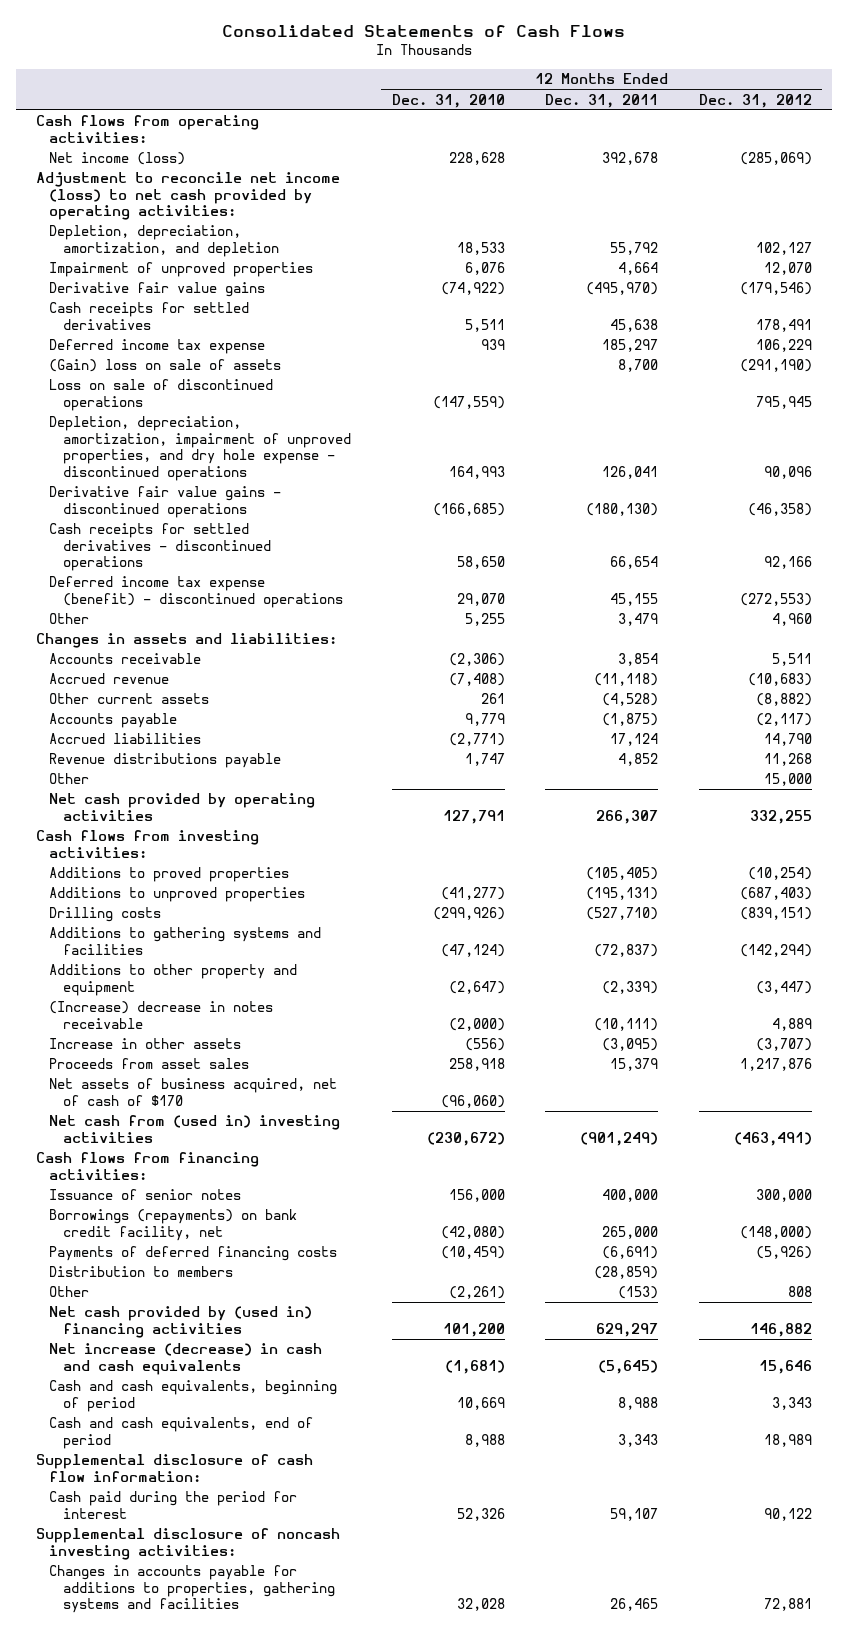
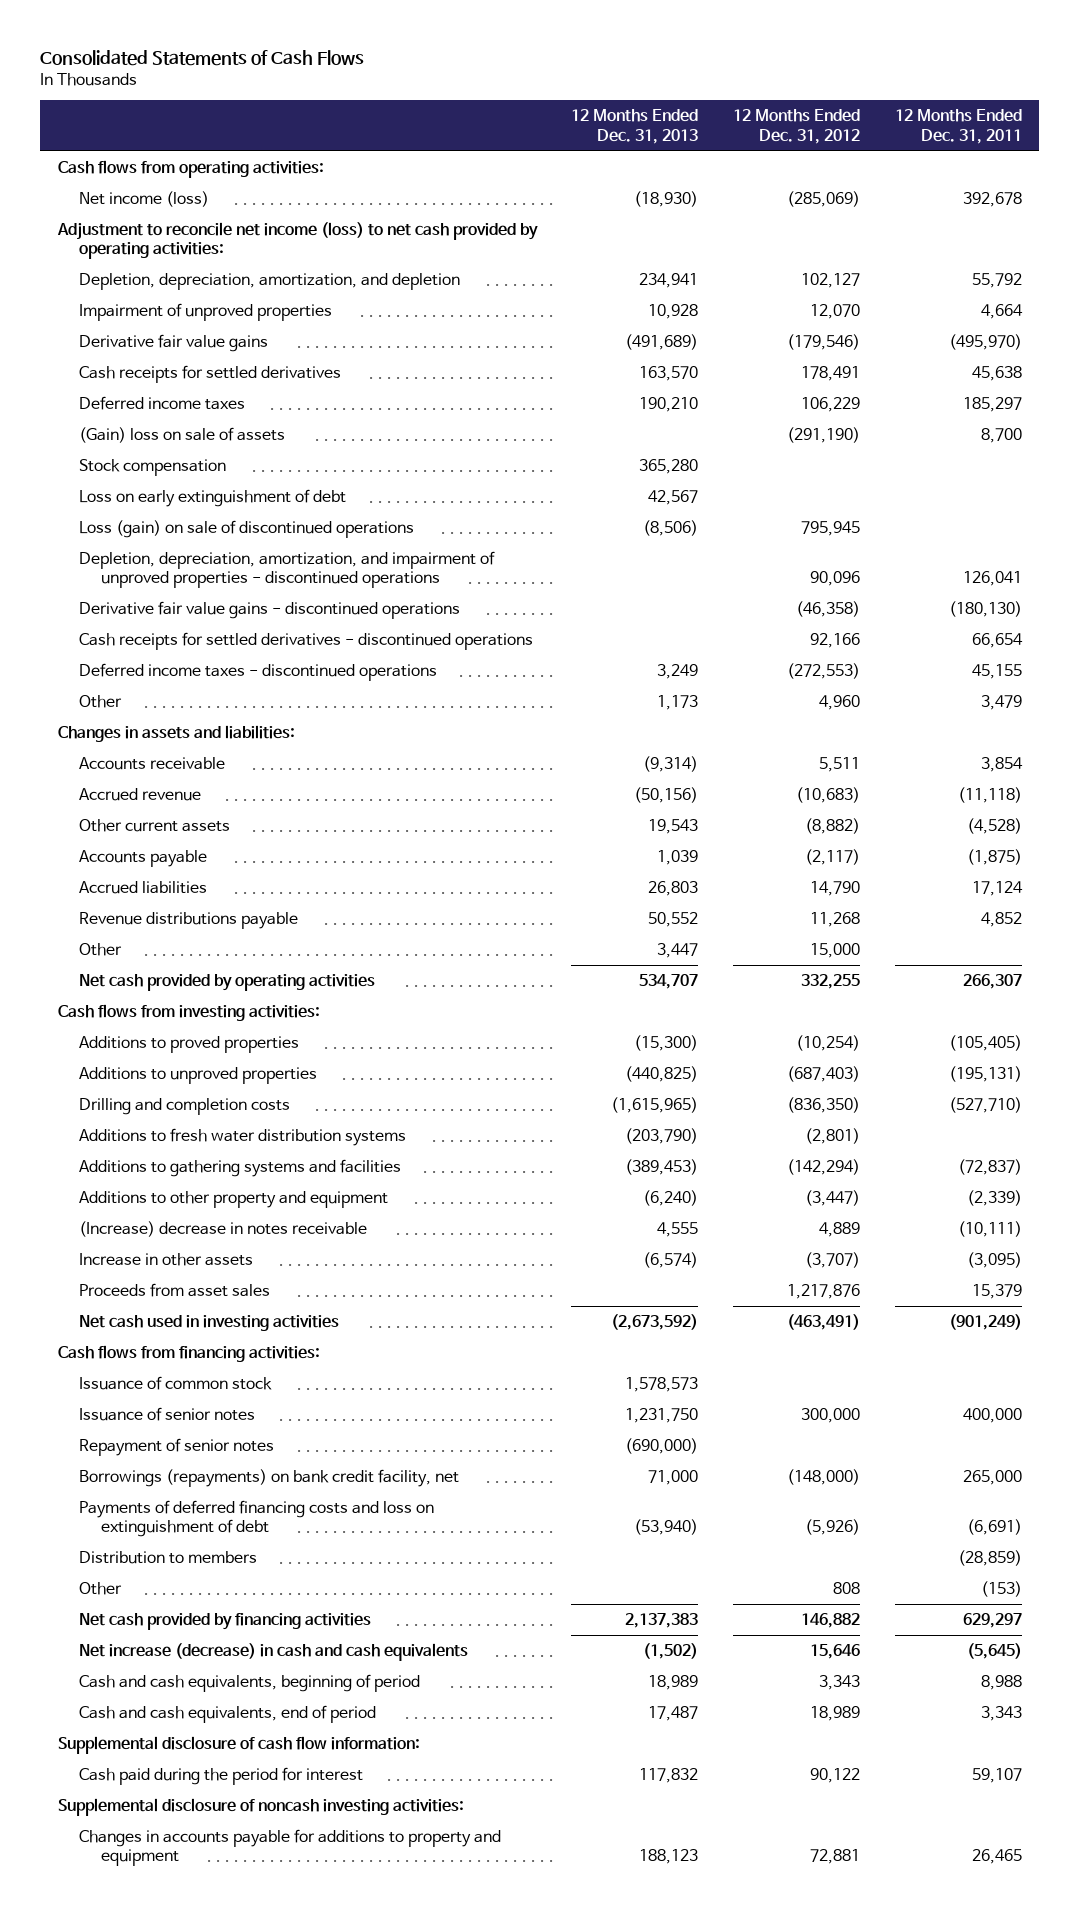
[391,93,505,108] Dec. 31, 2010 -> none
none -> [571,109,699,144] 12 Months Ended Dec. 31, 2013
[49,339,266,355] Deferred income tax expense -> [79,396,246,411] Deferred income taxes
none -> [79,459,227,477] Stock compensation
none -> [79,489,347,508] Loss on early extinguishment of debt
[49,379,274,411] Loss on sale of discontinued operations -> [79,520,415,539] Loss (gain) on sale of discontinued operations
[49,416,351,481] Depletion, depreciation, amortization, impairment of unproved properties, and dry hole expense - discontinued operations -> [79,551,496,589] Depletion, depreciation, amortization, and impairment of unproved properties - discontinued operations
[49,576,343,608] Deferred income tax expense (benefit) - discontinued operations -> [79,663,438,682] Deferred income taxes - discontinued operations
[49,907,162,923] Drilling costs -> [79,1098,291,1116] Drilling and completion costs
[739,907,812,921] (839,151) -> [786,1097,860,1114] (836,350)
none -> [79,1128,407,1147] Additions to fresh water distribution systems
[49,1078,338,1106] Net assets of business acquired, net of cash of $170 -> none
[49,1115,341,1143] Net cash from (used in) investing activities -> [79,1315,340,1332] Net cash used in investing activities
none -> [79,1376,273,1391] Issuance of common stock
none -> [79,1438,275,1457] Repayment of senior notes
[49,1246,338,1262] Payments of deferred financing costs -> [79,1500,435,1538] Payments of deferred financing costs and loss on extinguishment of debt
[49,1306,313,1338] Net cash provided by (used in) financing activities -> [79,1613,372,1631] Net cash provided by financing activities
[49,1565,335,1614] Changes in accounts payable for additions to properties, gathering systems and facilities -> [79,1829,502,1867] Changes in accounts payable for additions to property and equipment

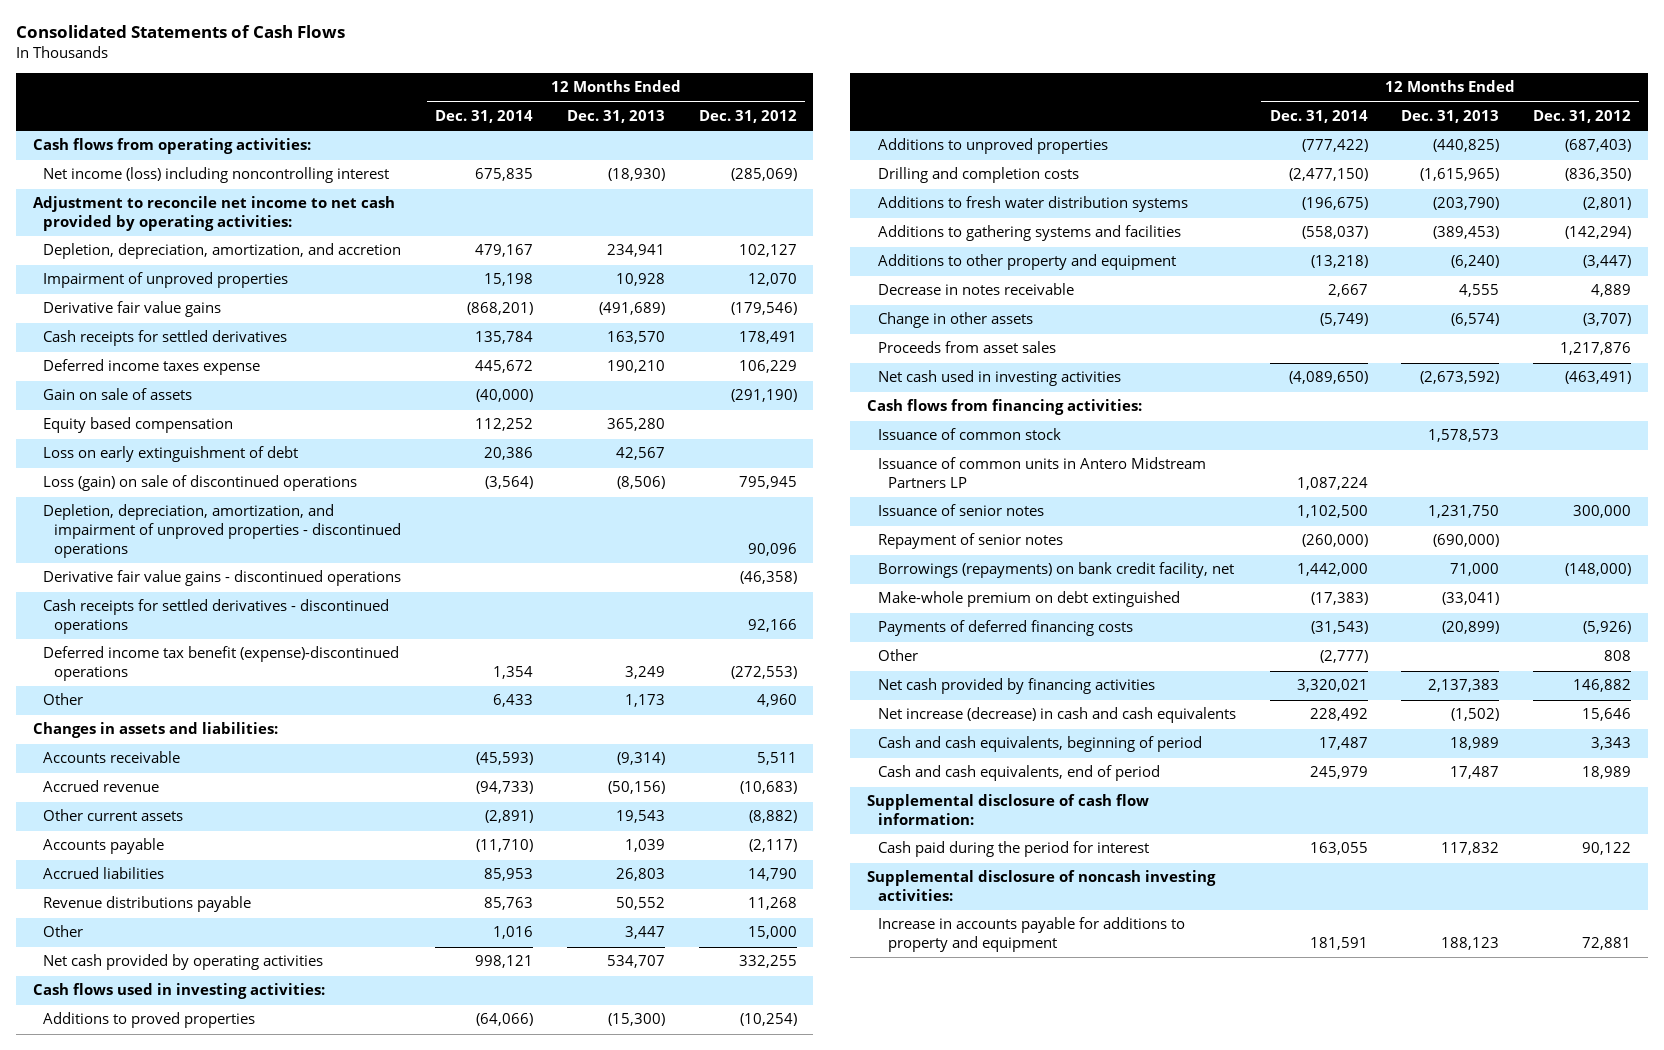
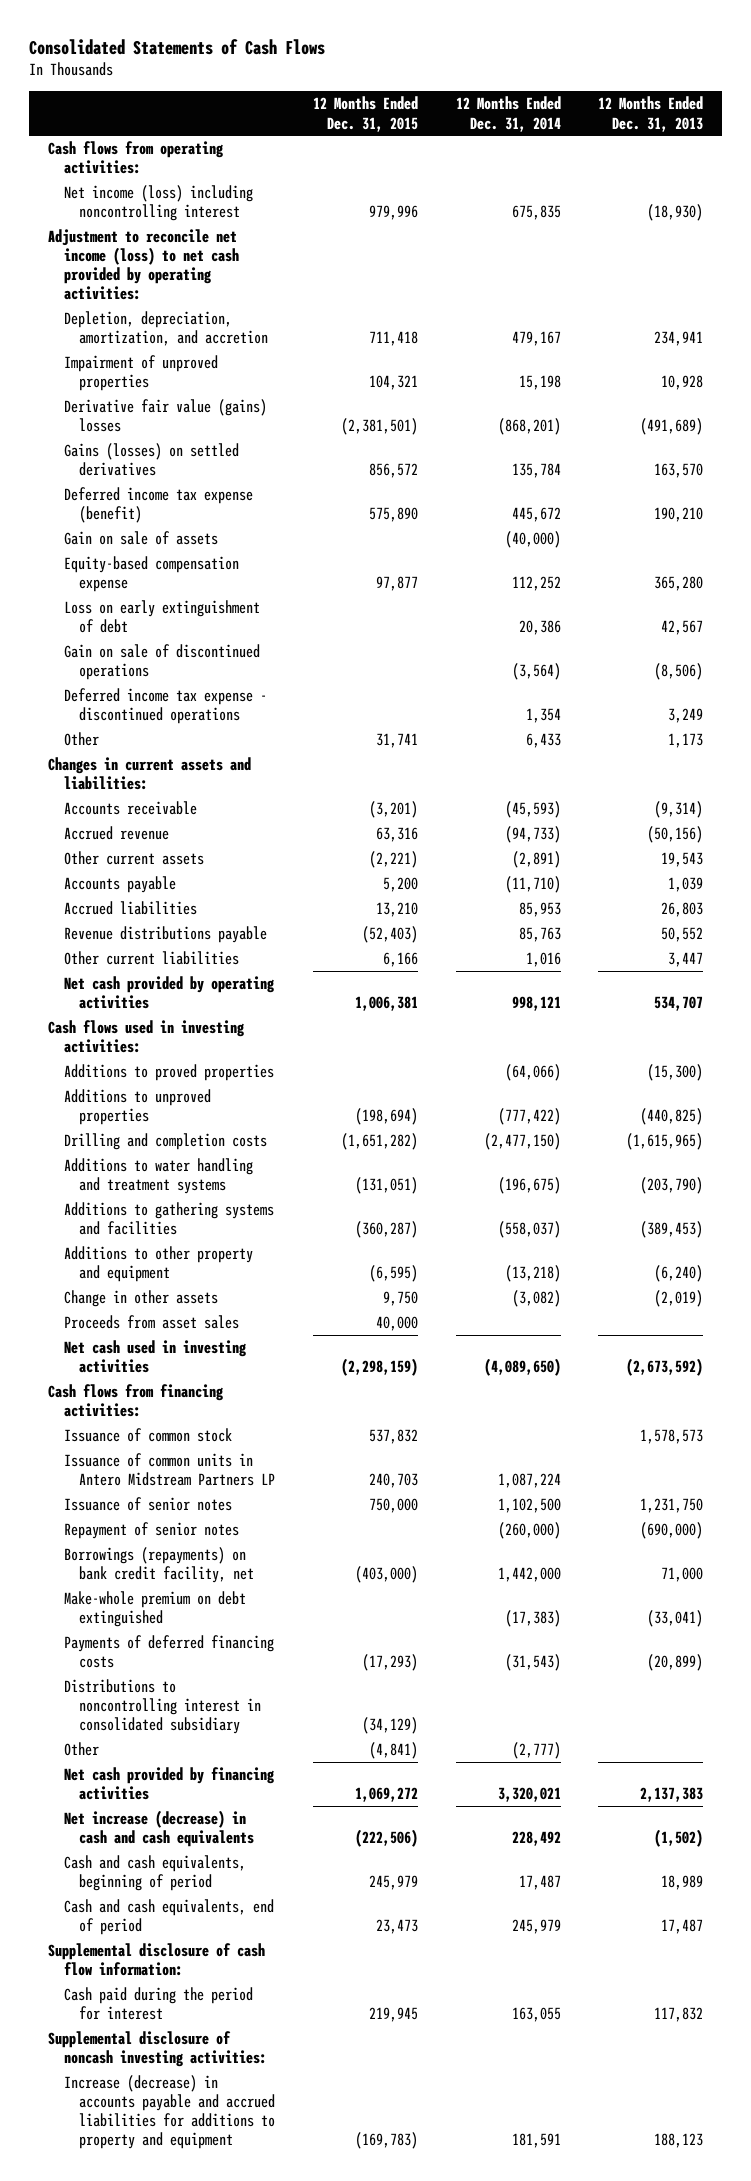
[698,110,797,124] Dec. 31, 2012 -> none
none -> [312,96,418,132] 12 Months Ended Dec. 31, 2015
[32,196,395,232] Adjustment to reconcile net income to net cash provided by operating activities: -> [48,228,239,301] Adjustment to reconcile net income (loss) to net cash provided by operating activities:
[43,301,222,318] Derivative fair value gains -> [63,398,267,433] Derivative fair value (gains) losses
[43,330,288,347] Cash receipts for settled derivatives -> [63,442,239,477] Gains (losses) on settled derivatives
[43,359,261,376] Deferred income taxes expense -> [63,486,253,524] Deferred income tax expense (benefit)
[43,417,234,434] Equity based compensation -> [63,555,239,593] Equity-based compensation expense
[43,504,402,559] Depletion, depreciation, amortization, and impairment of unproved properties - discontinued operations -> none
[43,570,402,587] Derivative fair value gains - discontinued operations -> none
[43,599,390,635] Cash receipts for settled derivatives - discontinued operations -> none
[43,475,358,492] Loss (gain) on sale of discontinued operations -> [63,643,260,681] Gain on sale of discontinued operations
[43,646,400,682] Deferred income tax benefit (expense)-discontinued operations -> [63,687,267,725] Deferred income tax expense - discontinued operations
[32,722,278,739] Changes in assets and liabilities: -> [48,756,252,791] Changes in current assets and liabilities:
[43,925,84,938] Other -> [63,950,239,965] Other current liabilities
[877,196,1188,213] Additions to fresh water distribution systems -> [63,1157,253,1195] Additions to water handling and treatment systems
[877,283,1074,296] Decrease in notes receivable -> none
[1319,313,1368,327] (5,749) -> [511,1289,561,1307] (3,082)
[1451,313,1500,327] (6,574) -> [654,1289,704,1307] (2,019)
none -> [63,1678,262,1735] Distributions to noncontrolling interest in consolidated subsidiary
[877,917,1185,953] Increase in accounts payable for additions to property and equipment -> [63,2074,276,2150] Increase (decrease) in accounts payable and accrued liabilities for additions to property and equipment

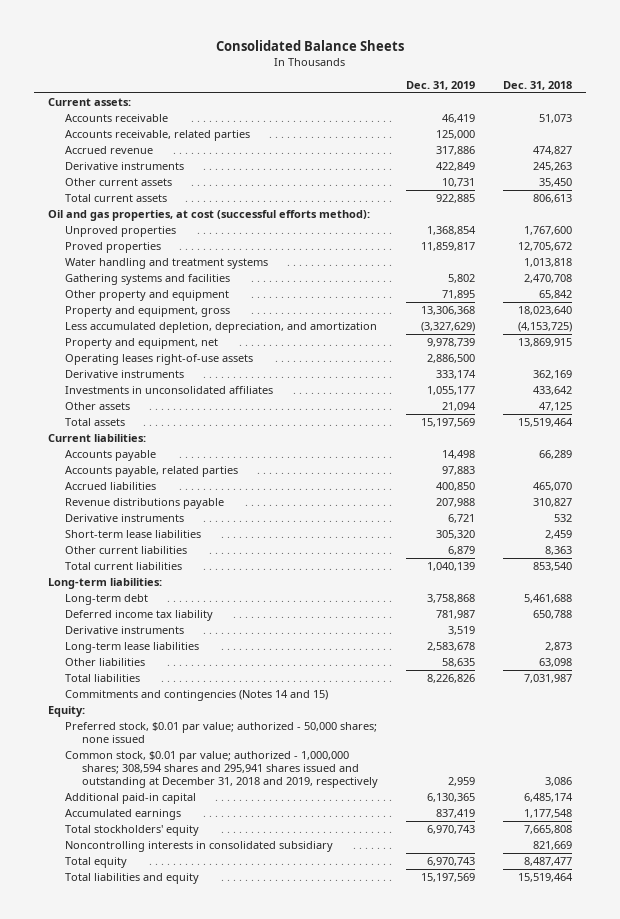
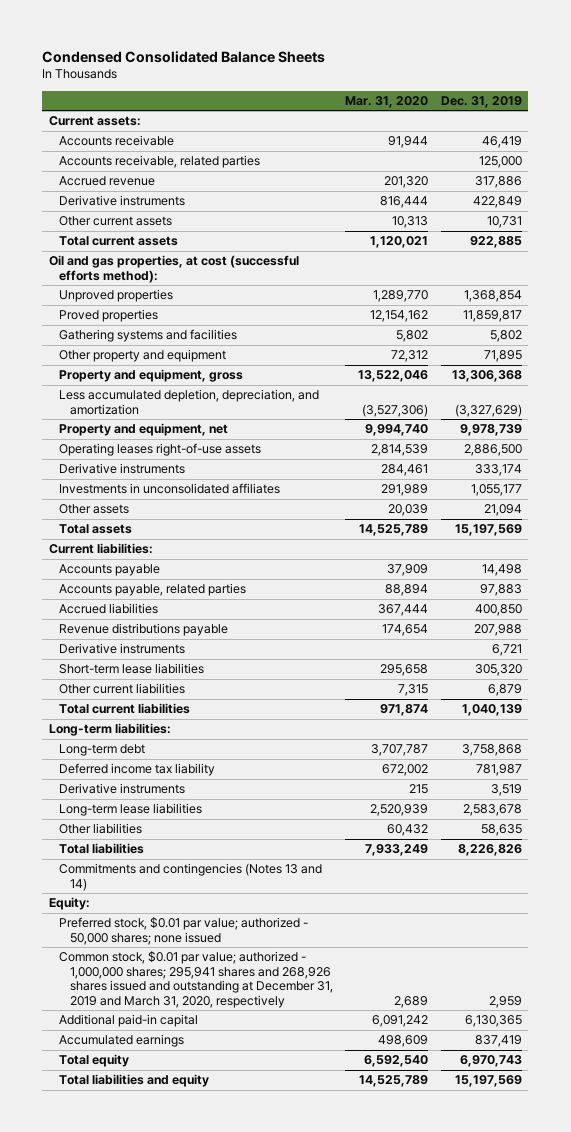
[215,39,404,51] Consolidated Balance Sheets -> [42,50,326,63] Condensed Consolidated Balance Sheets
[502,80,572,90] Dec. 31, 2018 -> none
none -> [345,96,429,109] Mar. 31, 2020
[64,257,268,269] Water handling and treatment systems -> none
[64,689,328,701] Commitments and contingencies (Notes 14 and 15) -> [59,863,323,891] Commitments and contingencies (Notes 13 and 14)
[64,750,378,788] Common stock, $0.01 par value; authorized - 1,000,000 shares; 308,594 shares and 295,941 shares issued and outstanding at December 31, 2018 and 2019, respectively -> [59,951,333,1008] Common stock, $0.01 par value; authorized - 1,000,000 shares; 295,941 shares and 268,926 shares issued and outstanding at December 31, 2019 and March 31, 2020, respectively
[64,824,199,836] Total stockholders' equity -> none
[64,840,333,852] Noncontrolling interests in consolidated subsidiary -> none

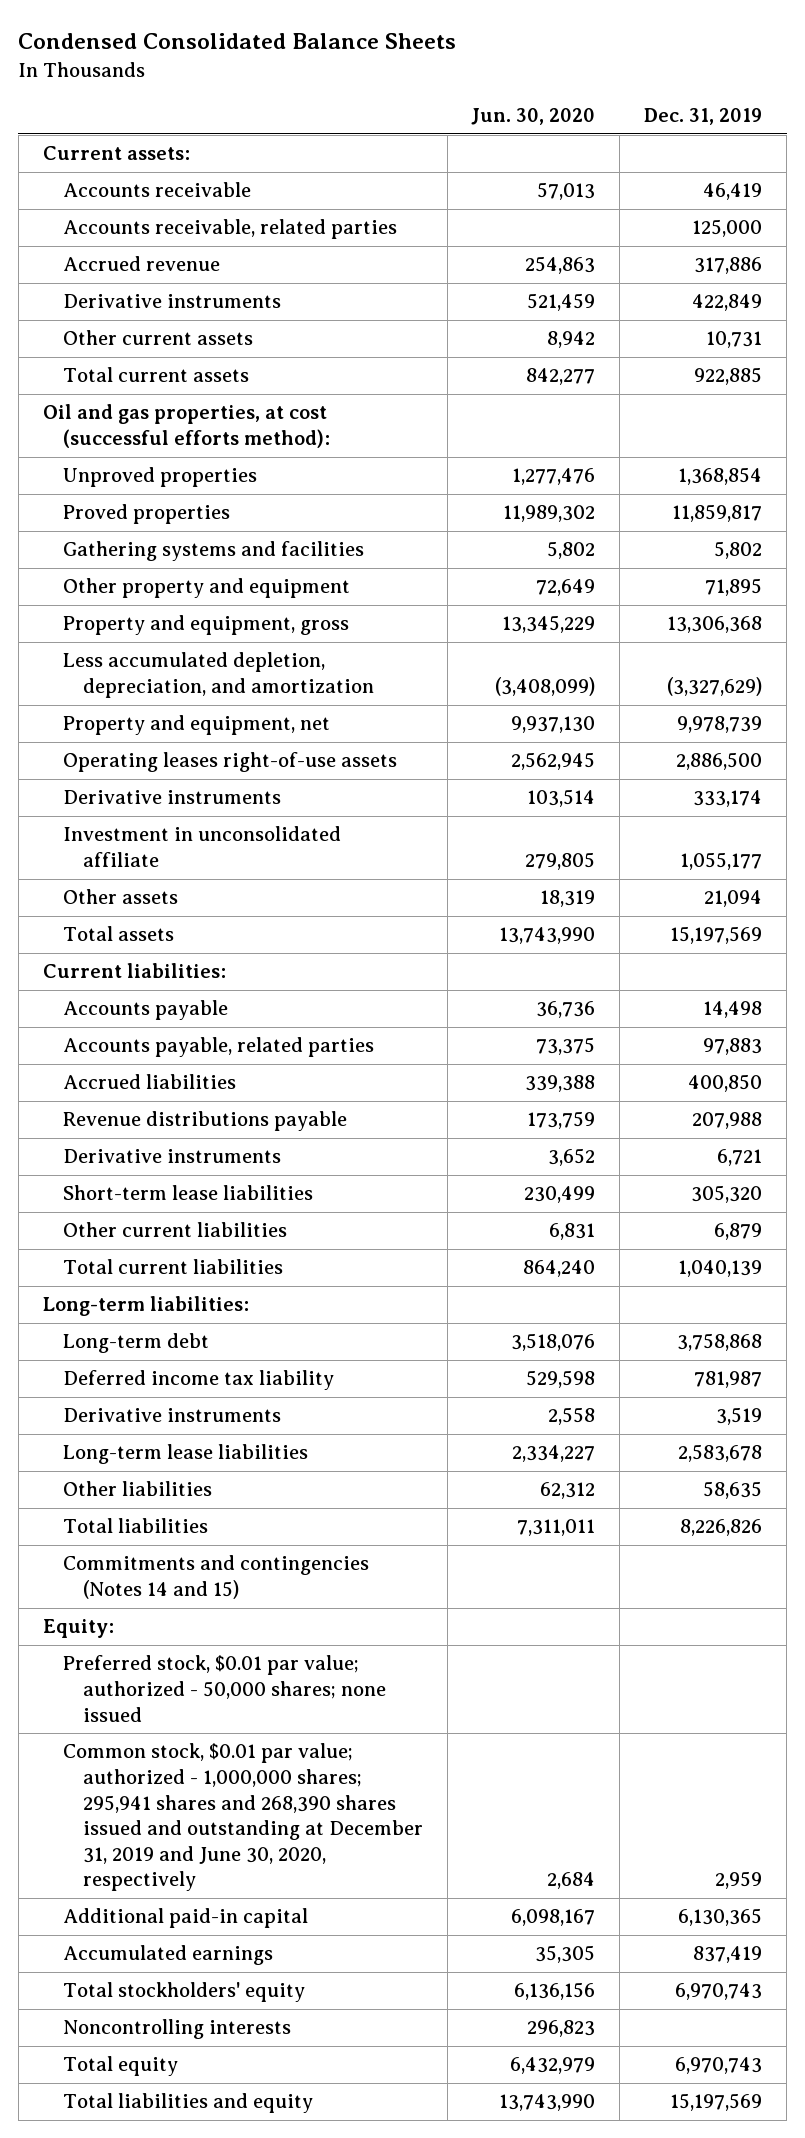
[345,96,429,109] Mar. 31, 2020 -> none
none -> [471,108,596,126] Jun. 30, 2020
[59,483,281,495] Investments in unconsolidated affiliates -> [62,826,341,868] Investment in unconsolidated affiliate
[59,863,323,891] Commitments and contingencies (Notes 13 and 14) -> [62,1555,369,1600] Commitments and contingencies (Notes 14 and 15)
[59,951,333,1008] Common stock, $0.01 par value; authorized - 1,000,000 shares; 295,941 shares and 268,926 shares issued and outstanding at December 31, 2019 and March 31, 2020, respectively -> [62,1743,423,1892] Common stock, $0.01 par value; authorized - 1,000,000 shares; 295,941 shares and 268,390 shares issued and outstanding at December 31, 2019 and June 30, 2020, respectively
none -> [62,1982,305,2003] Total stockholders' equity
none -> [62,2019,291,2040] Noncontrolling interests

